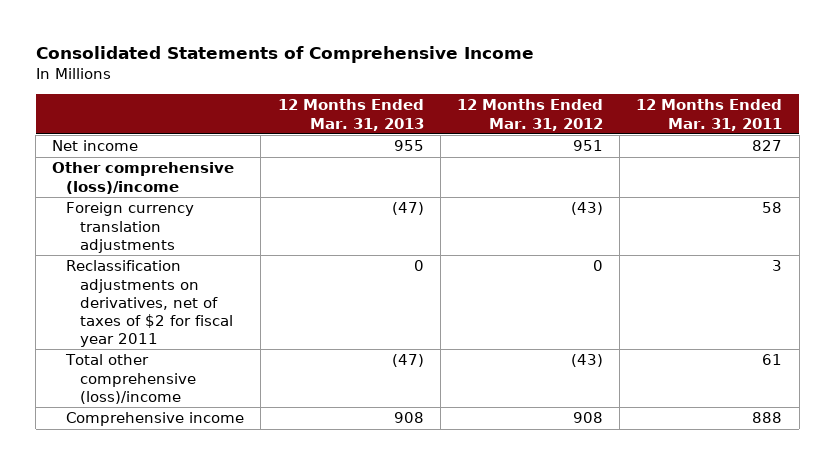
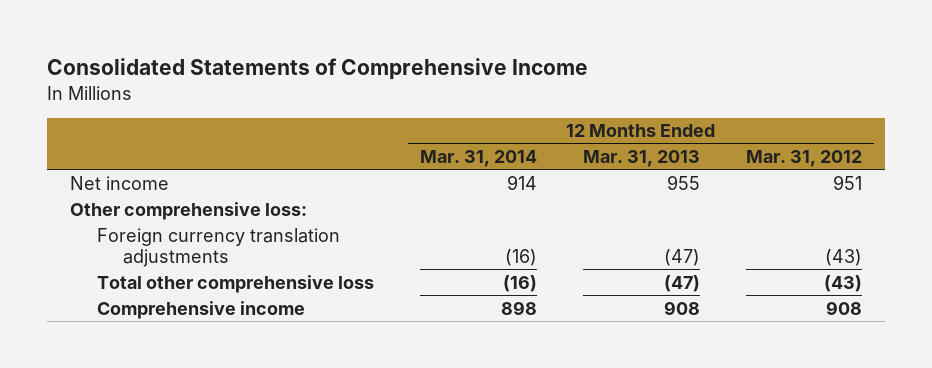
[636,99,783,131] 12 Months Ended Mar. 31, 2011 -> none
none -> [419,149,537,167] Mar. 31, 2014
[52,162,235,194] Other comprehensive (loss)/income -> [70,201,308,220] Other comprehensive loss:
[66,260,234,348] Reclassification adjustments on derivatives, net of taxes of $2 for fiscal year 2011 -> none
[65,354,197,404] Total other comprehensive (loss)/income -> [96,274,374,293] Total other comprehensive loss

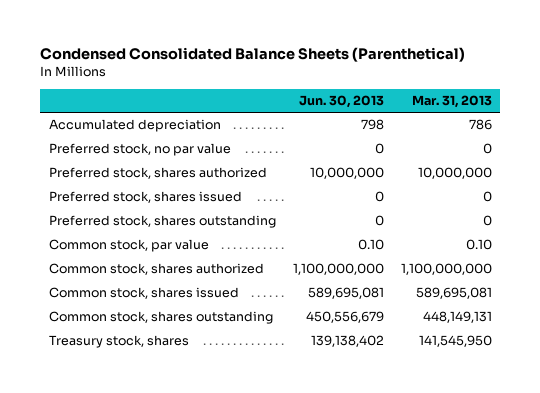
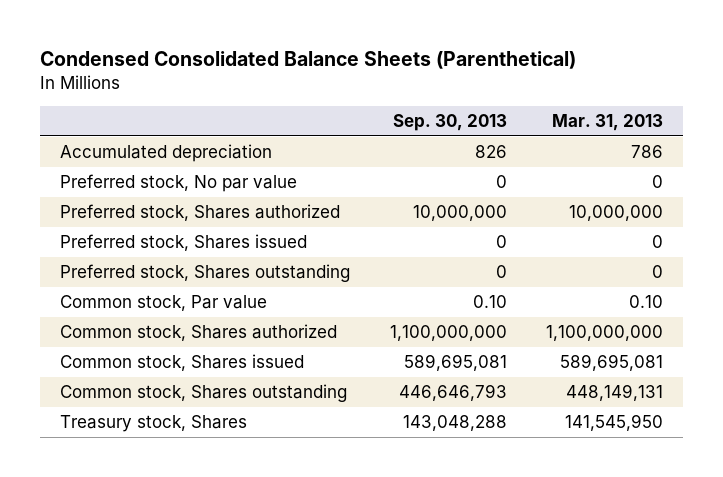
[298,94,384,108] Jun. 30, 2013 -> none
none -> [392,114,507,132] Sep. 30, 2013
[48,143,231,157] Preferred stock, no par value -> [59,174,297,193] Preferred stock, No par value
[48,167,267,180] Preferred stock, shares authorized -> [59,204,340,222] Preferred stock, Shares authorized
[48,191,242,204] Preferred stock, shares issued -> [59,234,307,252] Preferred stock, Shares issued
[48,215,276,229] Preferred stock, shares outstanding -> [59,264,350,283] Preferred stock, Shares outstanding
[48,239,209,253] Common stock, par value -> [59,295,267,312] Common stock, Par value
[48,263,264,276] Common stock, shares authorized -> [59,324,337,342] Common stock, Shares authorized
[48,287,239,300] Common stock, shares issued -> [59,354,304,372] Common stock, Shares issued
[48,311,273,325] Common stock, shares outstanding -> [59,384,347,403] Common stock, Shares outstanding
[48,335,189,349] Treasury stock, shares -> [59,415,247,433] Treasury stock, Shares

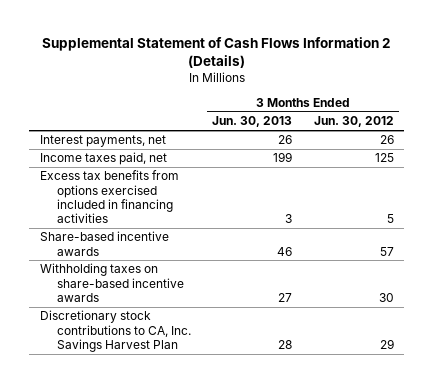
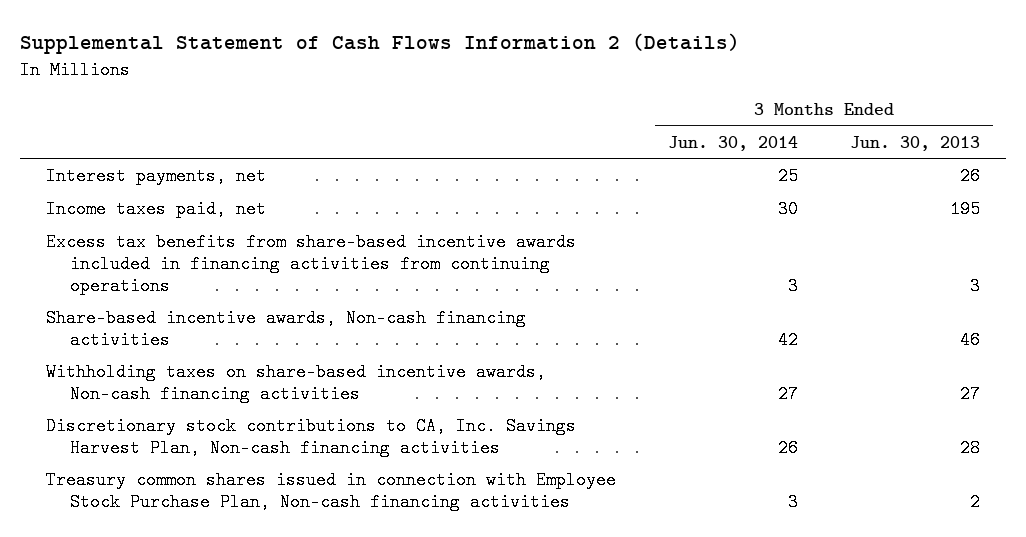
[313,116,394,128] Jun. 30, 2012 -> none
none -> [668,135,799,151] Jun. 30, 2014
[273,152,293,163] 199 -> [949,199,980,218] 195
[40,170,180,223] Excess tax benefits from options exercised included in financing activities -> [46,232,577,295] Excess tax benefits from share-based incentive awards included in financing activities from continuing operations
[40,231,170,256] Share-based incentive awards -> [46,308,527,349] Share-based incentive awards, Non-cash financing activities
[40,263,184,302] Withholding taxes on share-based incentive awards -> [46,362,547,403] Withholding taxes on share-based incentive awards, Non-cash financing activities
[40,310,191,352] Discretionary stock contributions to CA, Inc. Savings Harvest Plan -> [46,416,577,457] Discretionary stock contributions to CA, Inc. Savings Harvest Plan, Non-cash financing activities
none -> [46,470,617,511] Treasury common shares issued in connection with Employee Stock Purchase Plan, Non-cash financing activities

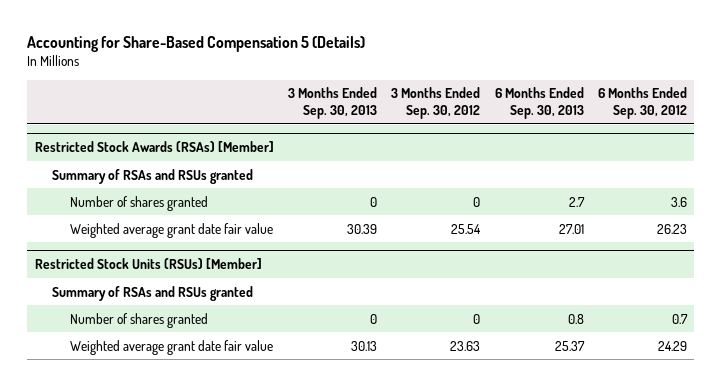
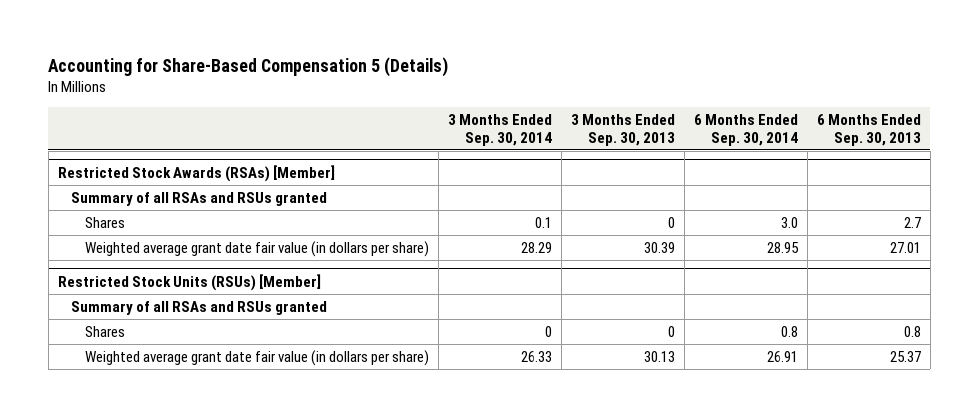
[391,87,481,120] 3 Months Ended Sep. 30, 2012 -> none
[598,87,688,120] 6 Months Ended Sep. 30, 2012 -> none
none -> [447,113,552,146] 3 Months Ended Sep. 30, 2014
none -> [693,113,798,146] 6 Months Ended Sep. 30, 2014
[52,168,254,184] Summary of RSAs and RSUs granted -> [71,191,328,206] Summary of all RSAs and RSUs granted
[69,195,208,211] Number of shares granted -> [84,216,125,228] Shares
[69,222,273,238] Weighted average grant date fair value -> [84,240,429,257] Weighted average grant date fair value (in dollars per share)
[52,285,254,301] Summary of RSAs and RSUs granted -> [71,300,328,315] Summary of all RSAs and RSUs granted
[69,312,208,328] Number of shares granted -> [84,325,125,337] Shares
[69,339,273,355] Weighted average grant date fair value -> [84,349,429,366] Weighted average grant date fair value (in dollars per share)

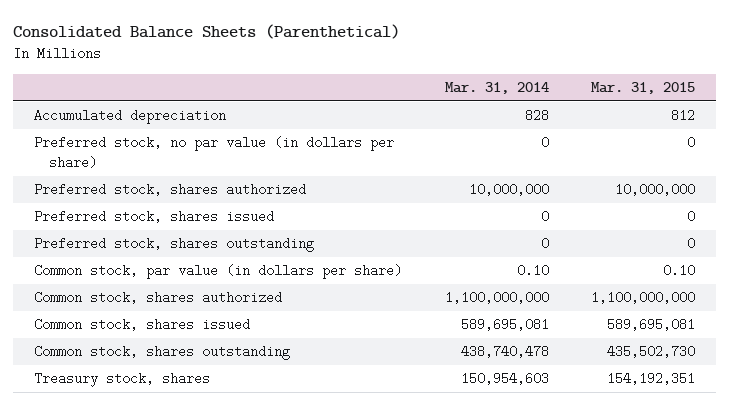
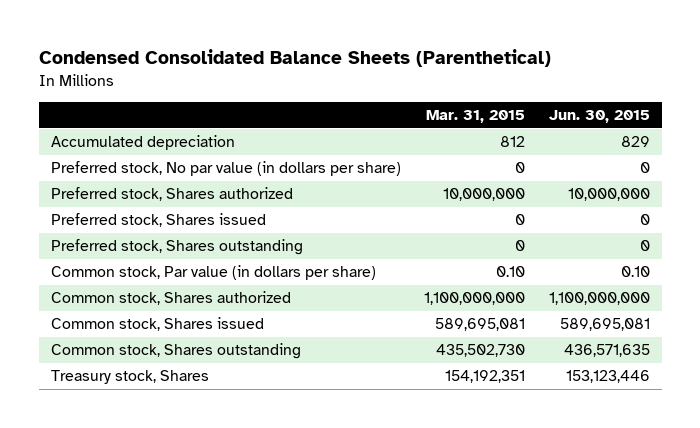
[12,24,400,40] Consolidated Balance Sheets (Parenthetical) -> [38,48,551,67] Condensed Consolidated Balance Sheets (Parenthetical)
[444,82,549,95] Mar. 31, 2014 -> none
none -> [548,110,650,124] Jun. 30, 2015
[34,136,395,170] Preferred stock, no par value (in dollars per share) -> [50,161,401,177] Preferred stock, No par value (in dollars per share)
[34,183,307,197] Preferred stock, shares authorized -> [50,187,293,202] Preferred stock, Shares authorized
[34,210,275,224] Preferred stock, shares issued -> [50,213,266,228] Preferred stock, Shares issued
[34,237,315,253] Preferred stock, shares outstanding -> [50,239,303,256] Preferred stock, Shares outstanding
[34,264,403,280] Common stock, par value (in dollars per share) -> [50,265,376,281] Common stock, Par value (in dollars per share)
[34,291,283,305] Common stock, shares authorized -> [50,291,291,306] Common stock, Shares authorized
[34,318,251,332] Common stock, shares issued -> [50,317,264,332] Common stock, Shares issued
[34,345,291,361] Common stock, shares outstanding -> [50,343,301,360] Common stock, Shares outstanding
[34,372,211,388] Treasury stock, shares -> [50,370,209,385] Treasury stock, Shares

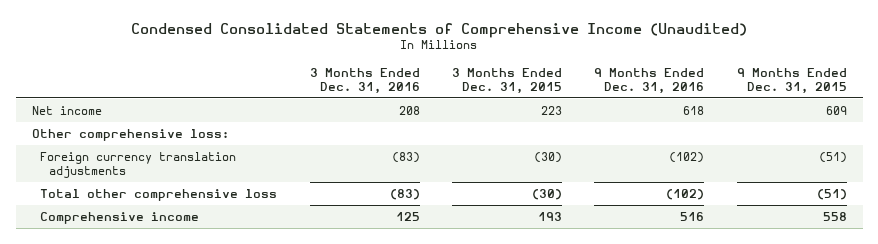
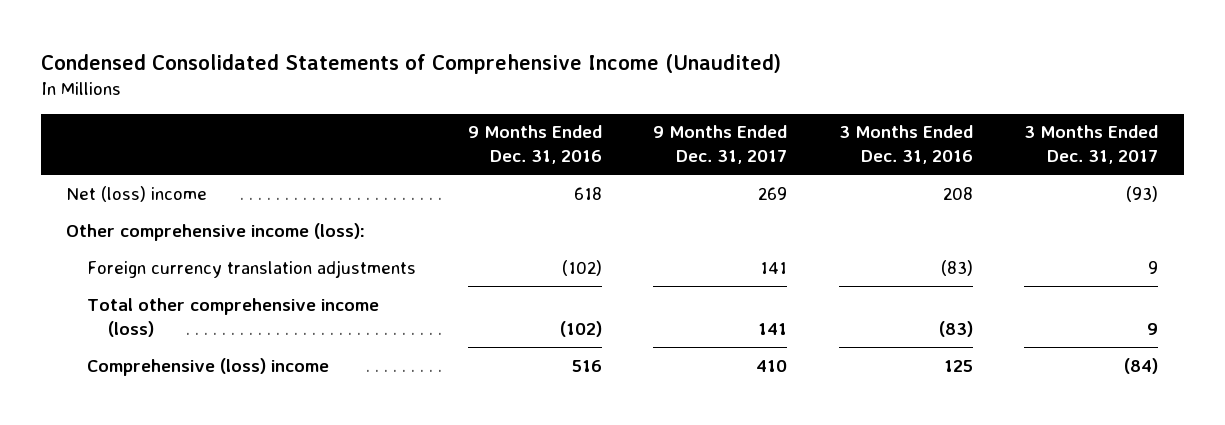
[451,67,562,94] 3 Months Ended Dec. 31, 2015 -> none
[736,67,847,94] 9 Months Ended Dec. 31, 2015 -> none
none -> [653,125,788,165] 9 Months Ended Dec. 31, 2017
none -> [1024,125,1159,165] 3 Months Ended Dec. 31, 2017
[31,105,102,115] Net income -> [66,185,208,202] Net (loss) income
[31,128,229,141] Other comprehensive loss: -> [66,222,366,241] Other comprehensive income (loss):
[40,188,278,201] Total other comprehensive loss -> [86,297,379,337] Total other comprehensive income (loss)
[40,211,200,224] Comprehensive income -> [86,357,329,376] Comprehensive (loss) income

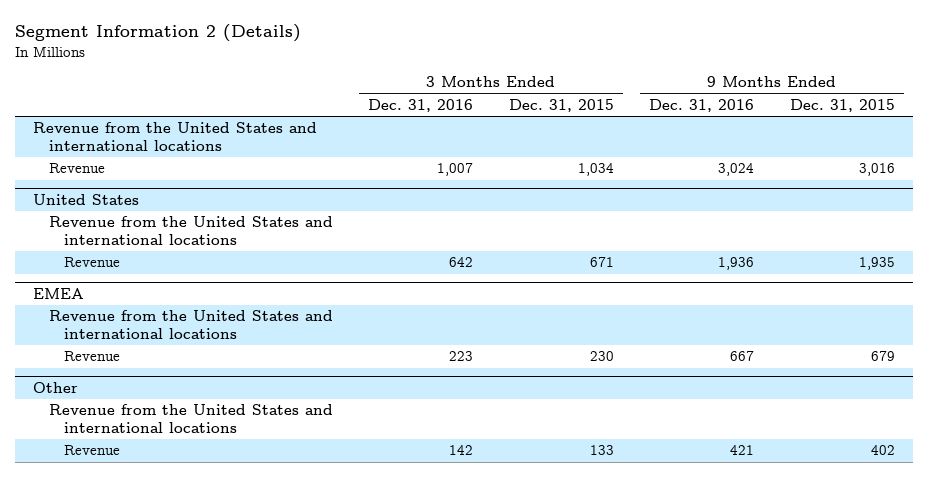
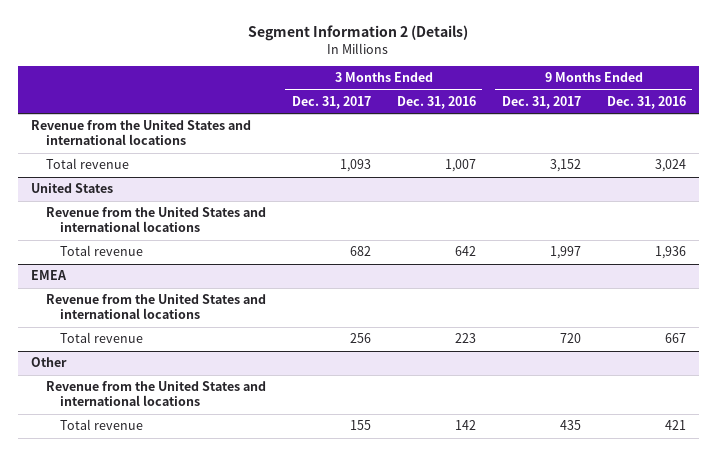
[508,98,614,112] Dec. 31, 2015 -> none
[789,98,895,112] Dec. 31, 2015 -> none
none -> [291,95,371,109] Dec. 31, 2017
none -> [501,95,581,109] Dec. 31, 2017
[48,163,105,174] Revenue -> [45,158,129,170] Total revenue
[64,257,121,268] Revenue -> [60,245,144,257] Total revenue
[64,351,121,362] Revenue -> [60,332,144,344] Total revenue
[64,445,121,456] Revenue -> [60,419,144,431] Total revenue

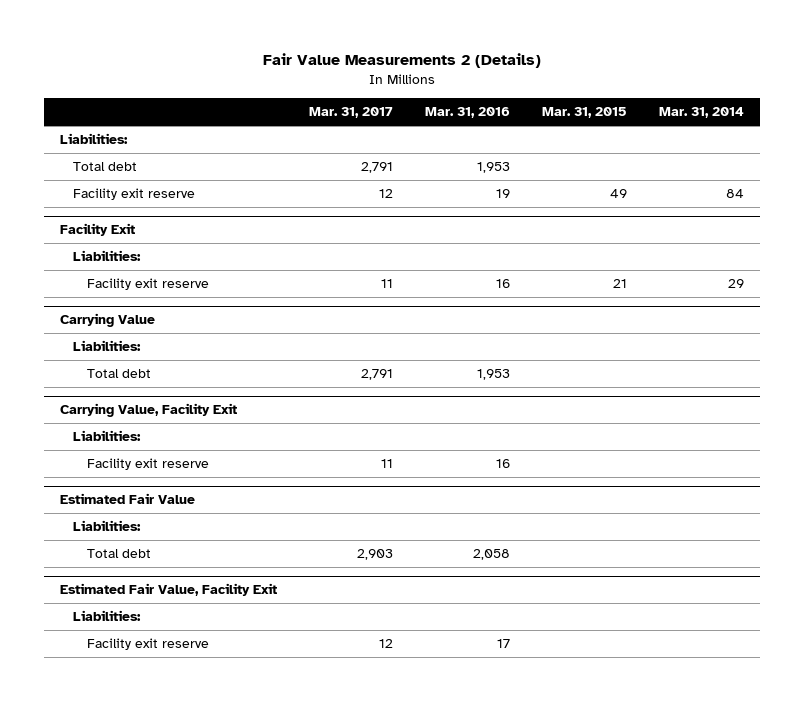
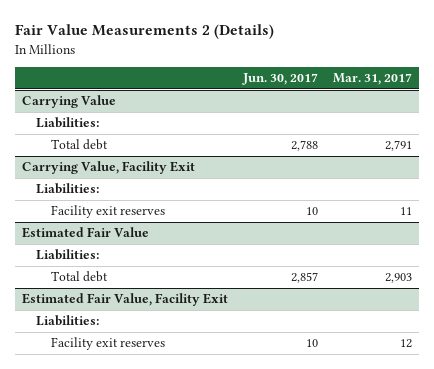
[424,107,510,119] Mar. 31, 2016 -> none
[541,107,627,119] Mar. 31, 2015 -> none
[658,107,744,119] Mar. 31, 2014 -> none
none -> [242,73,319,86] Jun. 30, 2017
[59,133,128,145] Liabilities: -> none
[73,162,138,172] Total debt -> none
[73,188,196,201] Facility exit reserve -> none
[59,223,135,237] Facility Exit -> none
[73,250,142,262] Liabilities: -> none
[86,278,209,291] Facility exit reserve -> none
[86,458,209,471] Facility exit reserve -> [50,205,165,219] Facility exit reserves
[86,638,209,651] Facility exit reserve -> [50,337,165,351] Facility exit reserves

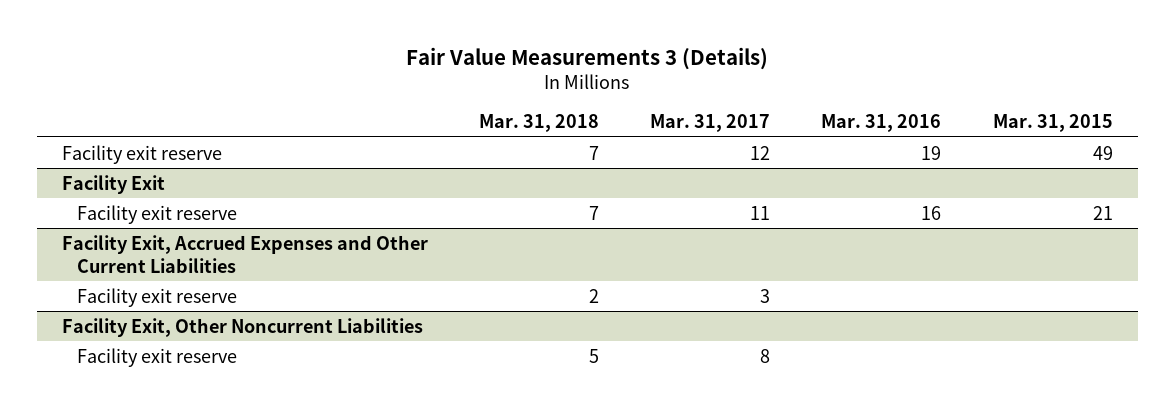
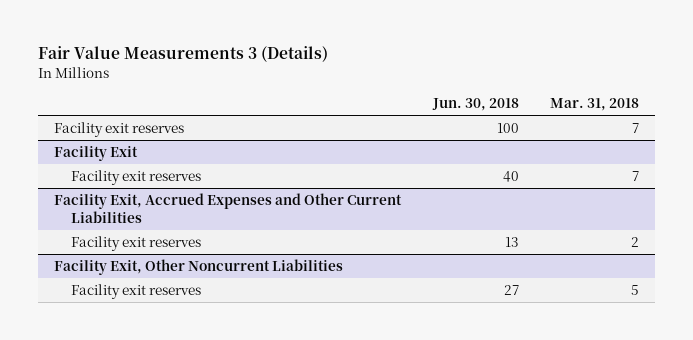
[650,114,771,133] Mar. 31, 2017 -> none
[821,114,942,133] Mar. 31, 2016 -> none
[992,114,1113,133] Mar. 31, 2015 -> none
none -> [431,98,519,112] Jun. 30, 2018
[62,144,223,164] Facility exit reserve -> [53,122,184,138] Facility exit reserves
[77,204,238,224] Facility exit reserve -> [71,170,202,186] Facility exit reserves
[77,287,238,307] Facility exit reserve -> [71,236,202,252] Facility exit reserves
[77,347,238,367] Facility exit reserve -> [71,284,202,300] Facility exit reserves

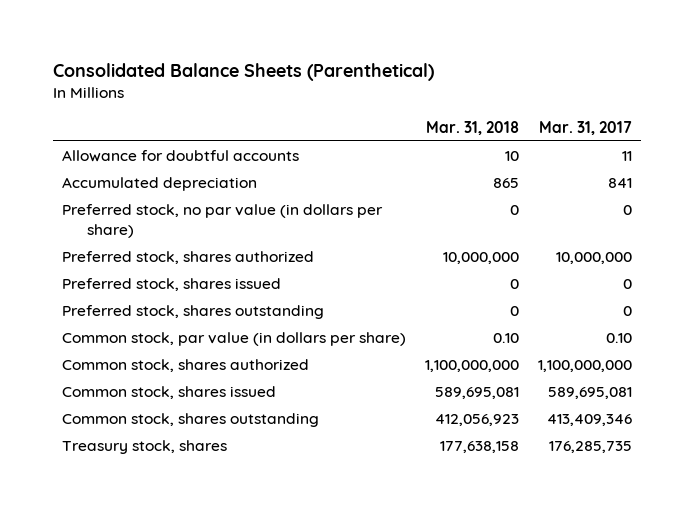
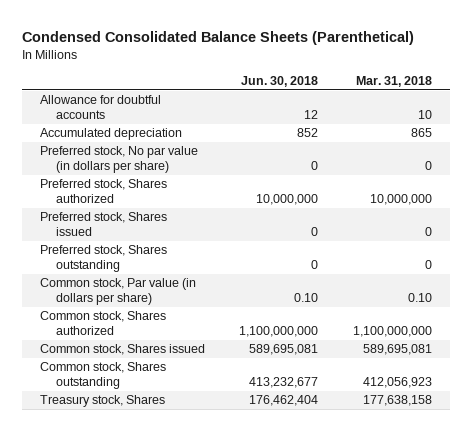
[53,63,435,82] Consolidated Balance Sheets (Parenthetical) -> [22,30,415,45] Condensed Consolidated Balance Sheets (Parenthetical)
[538,120,632,135] Mar. 31, 2017 -> none
none -> [241,76,319,88] Jun. 30, 2018
[62,203,384,239] Preferred stock, no par value (in dollars per share) -> [39,146,198,174] Preferred stock, No par value (in dollars per share)
[62,250,315,264] Preferred stock, shares authorized -> [39,179,167,204] Preferred stock, Shares authorized
[62,277,282,291] Preferred stock, shares issued -> [39,212,167,237] Preferred stock, Shares issued
[62,304,325,319] Preferred stock, shares outstanding -> [39,245,167,273] Preferred stock, Shares outstanding
[62,331,407,346] Common stock, par value (in dollars per share) -> [39,278,196,306] Common stock, Par value (in dollars per share)
[62,358,310,372] Common stock, shares authorized -> [39,311,166,336] Common stock, Shares authorized
[62,385,277,399] Common stock, shares issued -> [39,344,205,356] Common stock, Shares issued
[62,412,320,427] Common stock, shares outstanding -> [39,362,166,390] Common stock, Shares outstanding
[62,439,228,454] Treasury stock, shares -> [39,395,165,408] Treasury stock, Shares

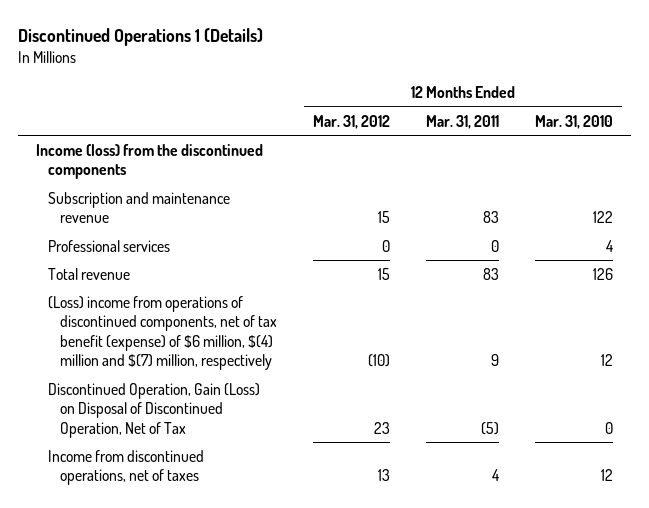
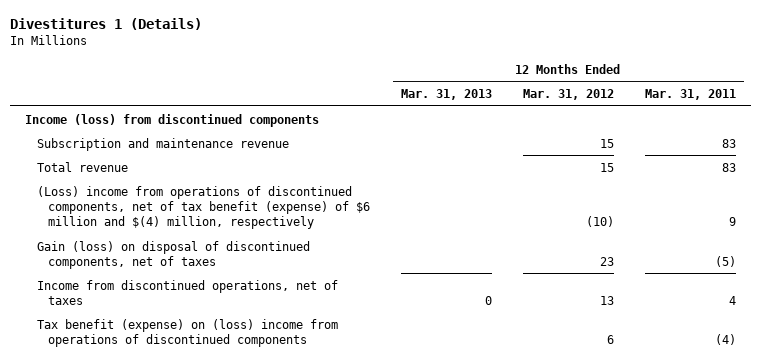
[18,28,264,47] Discontinued Operations 1 (Details) -> [9,17,202,30] Divestitures 1 (Details)
[535,114,614,129] Mar. 31, 2010 -> none
none -> [400,89,492,101] Mar. 31, 2013
[36,143,264,180] Income (loss) from the discontinued components -> [25,113,320,127] Income (loss) from discontinued components
[48,239,171,252] Professional services -> none
[48,295,277,370] (Loss) income from operations of discontinued components, net of tax benefit (expense) of $6 million, $(4) million and $(7) million, respectively -> [36,185,370,230] (Loss) income from operations of discontinued components, net of tax benefit (expense) of $6 million and $(4) million, respectively
[48,382,261,438] Discontinued Operation, Gain (Loss) on Disposal of Discontinued Operation, Net of Tax -> [36,240,310,269] Gain (loss) on disposal of discontinued components, net of taxes
none -> [36,318,338,347] Tax benefit (expense) on (loss) income from operations of discontinued components

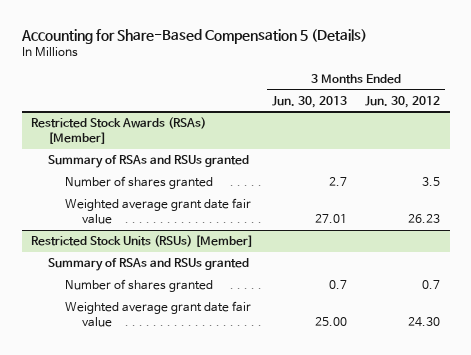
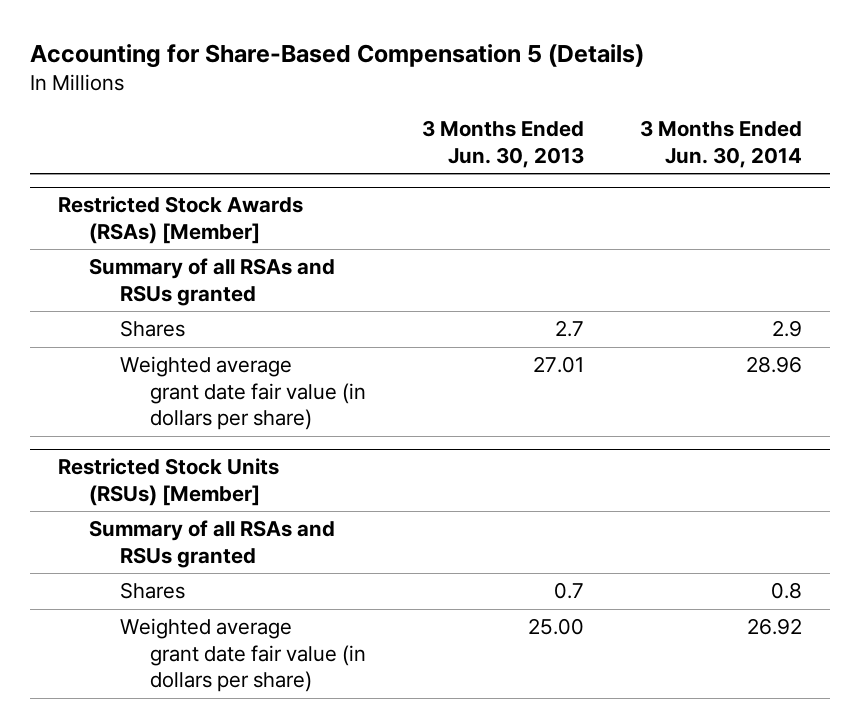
[365,95,441,108] Jun. 30, 2012 -> none
none -> [639,120,802,168] 3 Months Ended Jun. 30, 2014
[48,155,250,169] Summary of RSAs and RSUs granted -> [88,258,335,306] Summary of all RSAs and RSUs granted
[65,176,214,190] Number of shares granted -> [119,320,185,338] Shares
[65,198,252,224] Weighted average grant date fair value -> [119,356,367,431] Weighted average grant date fair value (in dollars per share)
[48,258,250,272] Summary of RSAs and RSUs granted -> [88,520,335,568] Summary of all RSAs and RSUs granted
[65,279,214,293] Number of shares granted -> [119,582,185,600] Shares
[65,301,252,327] Weighted average grant date fair value -> [119,618,367,693] Weighted average grant date fair value (in dollars per share)

